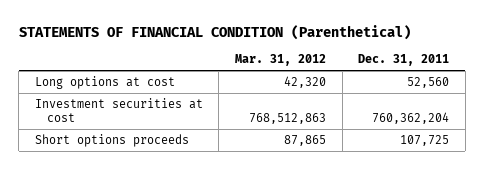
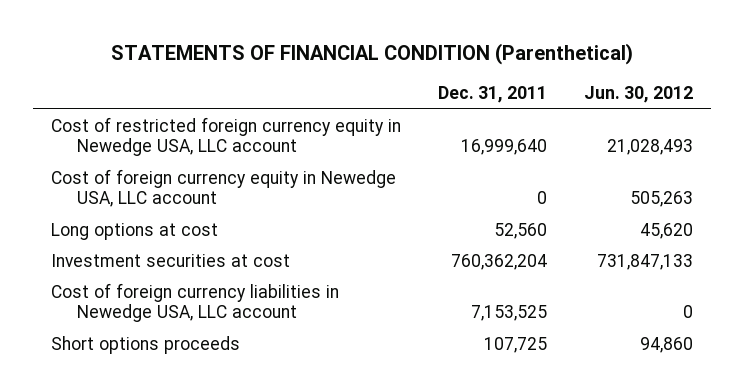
[234,54,326,67] Mar. 31, 2012 -> none
none -> [583,86,693,104] Jun. 30, 2012
none -> [51,116,402,157] Cost of restricted foreign currency equity in Newedge USA, LLC account
none -> [51,168,397,208] Cost of foreign currency equity in Newedge USA, LLC account
none -> [51,282,340,323] Cost of foreign currency liabilities in Newedge USA, LLC account

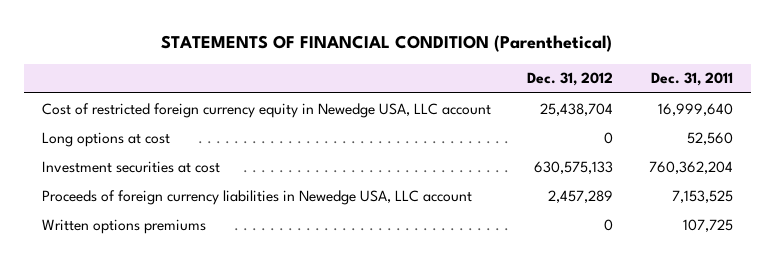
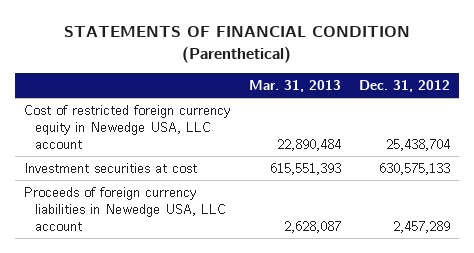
[650,72,733,87] Dec. 31, 2011 -> none
none -> [248,79,341,92] Mar. 31, 2013
[41,131,170,147] Long options at cost -> none
[41,218,206,234] Written options premiums -> none

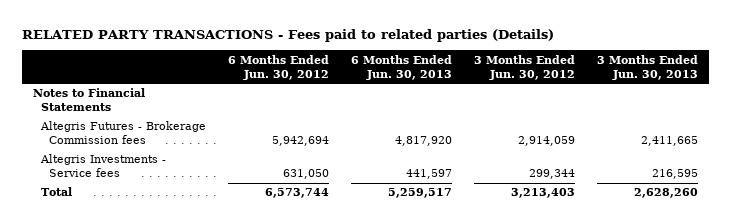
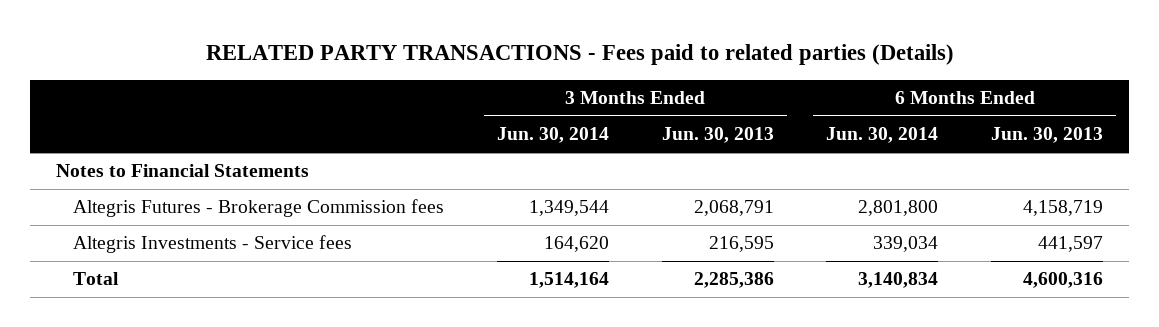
[228,54,330,80] 6 Months Ended Jun. 30, 2012 -> none
[473,54,575,80] 3 Months Ended Jun. 30, 2012 -> none
none -> [497,127,610,144] Jun. 30, 2014
none -> [826,127,939,144] Jun. 30, 2014
[394,136,452,147] 4,817,920 -> [1022,200,1103,217] 4,158,719
[640,136,698,147] 2,411,665 -> [693,200,774,217] 2,068,791
[387,188,452,199] 5,259,517 -> [1022,272,1103,289] 4,600,316
[633,188,698,199] 2,628,260 -> [693,272,774,289] 2,285,386

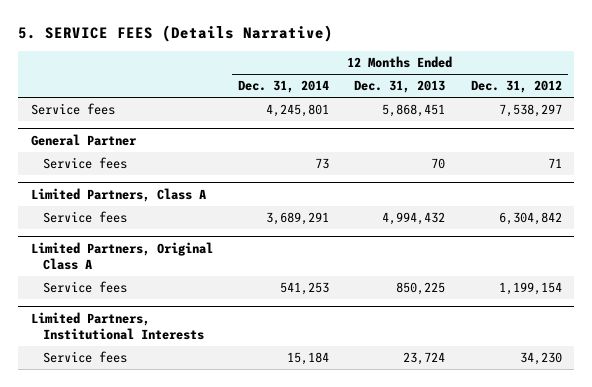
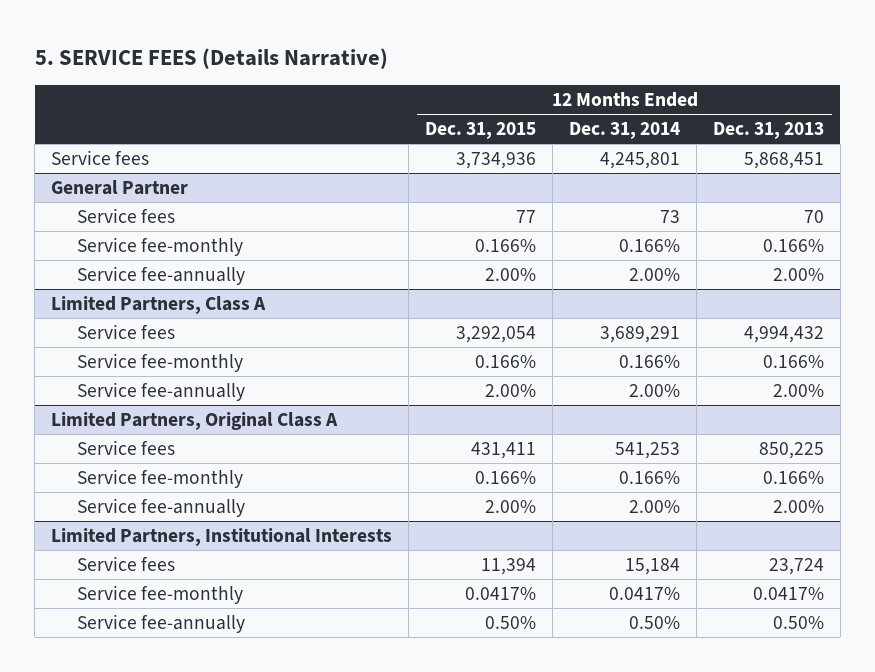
[470,80,562,94] Dec. 31, 2012 -> none
none -> [425,122,537,140] Dec. 31, 2015
none -> [76,237,243,257] Service fee-monthly
none -> [76,266,245,286] Service fee-annually
none -> [76,353,243,373] Service fee-monthly
none -> [76,382,245,402] Service fee-annually
none -> [76,469,243,489] Service fee-monthly
none -> [76,498,245,518] Service fee-annually
none -> [76,585,243,605] Service fee-monthly
none -> [76,614,245,634] Service fee-annually

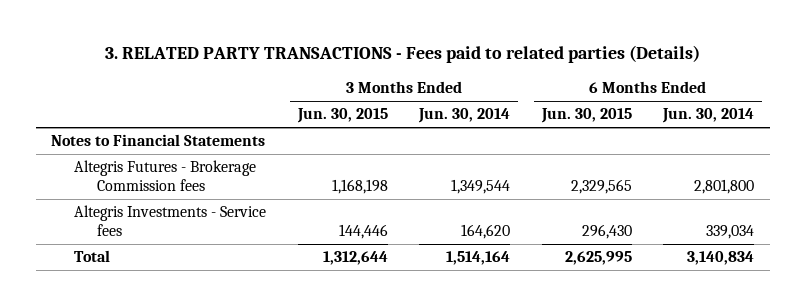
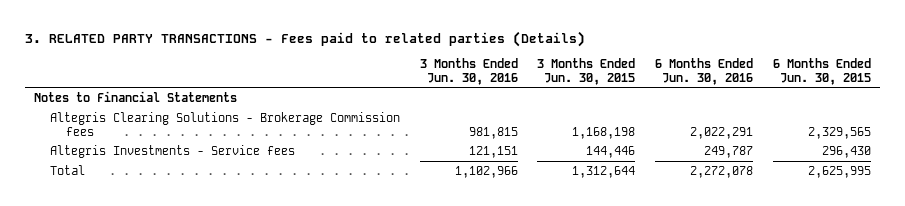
[418,108,511,124] Jun. 30, 2014 -> none
[662,108,755,124] Jun. 30, 2014 -> none
none -> [419,57,518,85] 3 Months Ended Jun. 30, 2016
none -> [655,57,754,85] 6 Months Ended Jun. 30, 2016
[74,160,257,192] Altegris Futures - Brokerage Commission fees -> [50,111,401,136] Altegris Clearing Solutions - Brokerage Commission fees

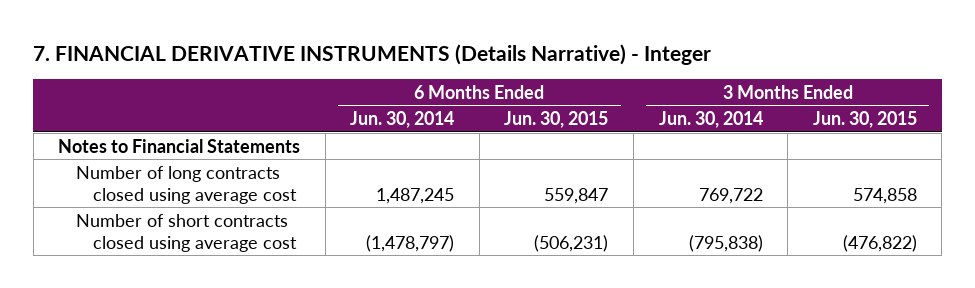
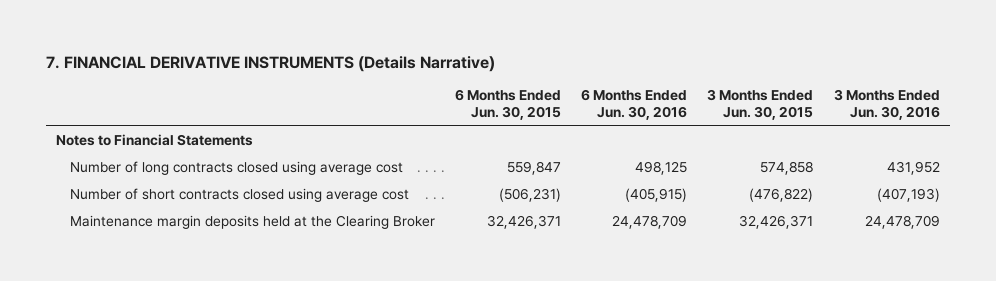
[33,44,712,66] 7. FINANCIAL DERIVATIVE INSTRUMENTS (Details Narrative) - Integer -> [45,55,495,72] 7. FINANCIAL DERIVATIVE INSTRUMENTS (Details Narrative)
[350,111,455,129] Jun. 30, 2014 -> none
[658,111,763,129] Jun. 30, 2014 -> none
none -> [581,88,688,121] 6 Months Ended Jun. 30, 2016
none -> [833,88,940,121] 3 Months Ended Jun. 30, 2016
none -> [69,215,435,230] Maintenance margin deposits held at the Clearing Broker

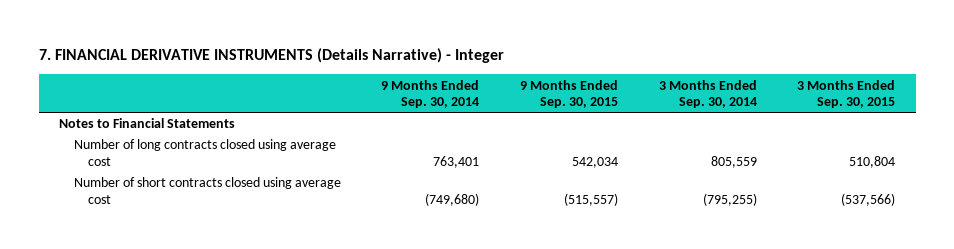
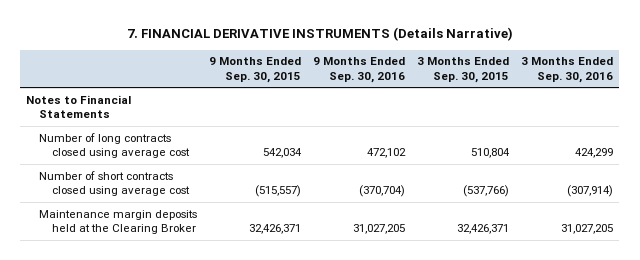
[38,48,504,64] 7. FINANCIAL DERIVATIVE INSTRUMENTS (Details Narrative) - Integer -> [126,27,513,42] 7. FINANCIAL DERIVATIVE INSTRUMENTS (Details Narrative)
[381,79,480,109] 9 Months Ended Sep. 30, 2014 -> none
[658,79,757,109] 3 Months Ended Sep. 30, 2014 -> none
none -> [313,57,406,83] 9 Months Ended Sep. 30, 2016
none -> [521,57,614,83] 3 Months Ended Sep. 30, 2016
[841,192,896,206] (537,566) -> [463,185,510,198] (537,766)
none -> [39,209,198,235] Maintenance margin deposits held at the Clearing Broker

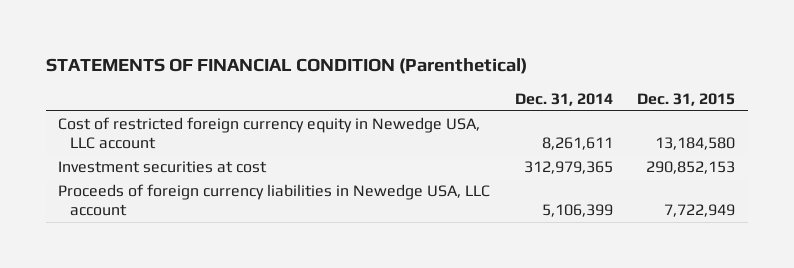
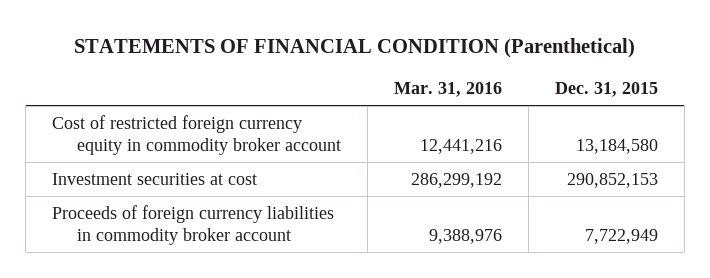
[514,93,613,107] Dec. 31, 2014 -> none
none -> [394,81,503,97] Mar. 31, 2016
[58,117,481,149] Cost of restricted foreign currency equity in Newedge USA, LLC account -> [52,114,342,156] Cost of restricted foreign currency equity in commodity broker account
[58,184,491,216] Proceeds of foreign currency liabilities in Newedge USA, LLC account -> [52,204,335,246] Proceeds of foreign currency liabilities in commodity broker account

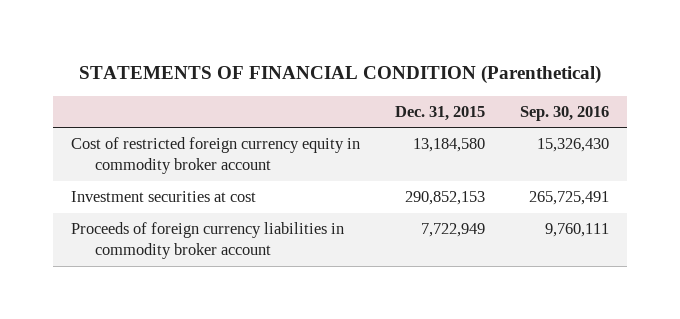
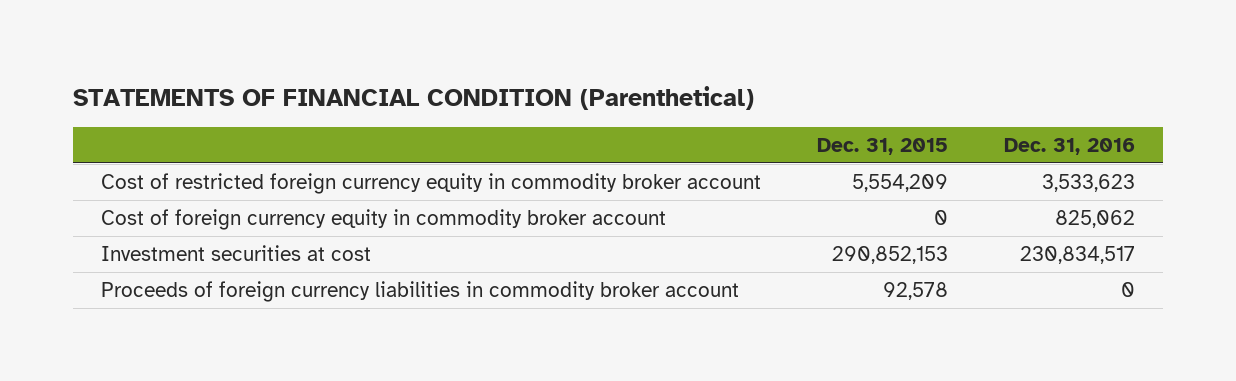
[520,105,610,121] Sep. 30, 2016 -> none
none -> [1003,138,1135,156] Dec. 31, 2016
[413,138,486,153] 13,184,580 -> [851,174,948,193] 5,554,209
none -> [100,209,666,231] Cost of foreign currency equity in commodity broker account
[421,223,486,238] 7,722,949 -> [882,282,948,301] 92,578

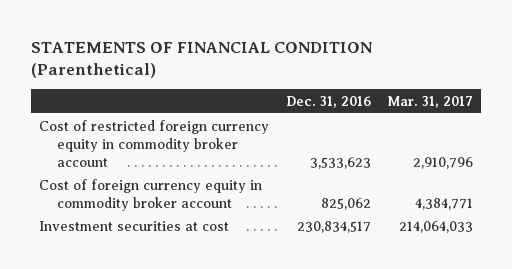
[816,138,948,156] Dec. 31, 2015 -> none
none -> [387,96,474,109] Mar. 31, 2017
[100,281,739,303] Proceeds of foreign currency liabilities in commodity broker account -> none

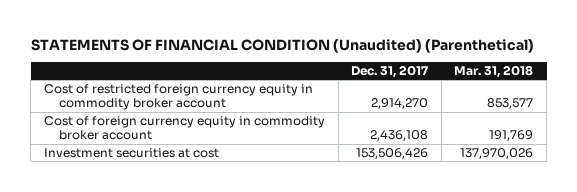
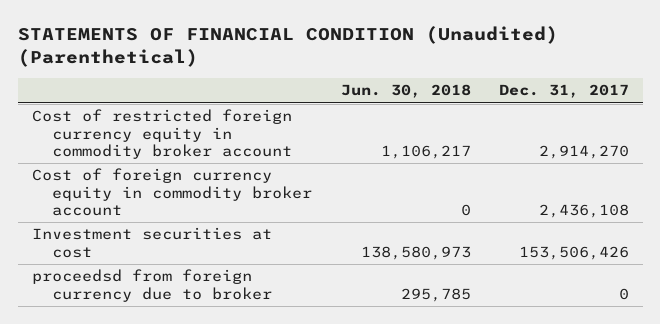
[454,64,534,78] Mar. 31, 2018 -> none
none -> [340,84,471,99] Jun. 30, 2018
none -> [31,269,273,302] proceedsd from foreign currency due to broker

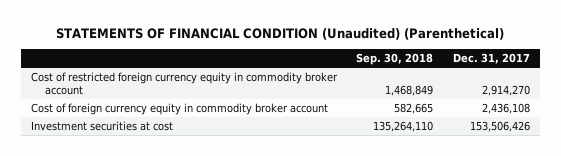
[340,84,471,99] Jun. 30, 2018 -> none
none -> [356,53,434,66] Sep. 30, 2018
[31,269,273,302] proceedsd from foreign currency due to broker -> none

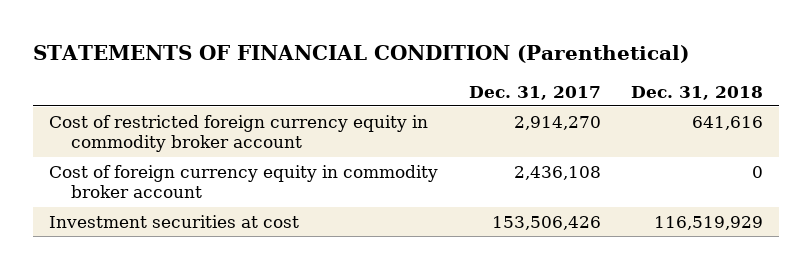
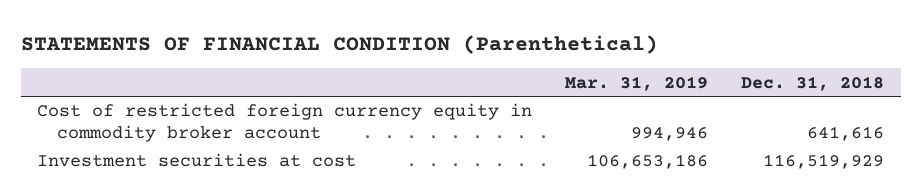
[468,85,601,100] Dec. 31, 2017 -> none
none -> [565,75,709,91] Mar. 31, 2019
[48,164,438,199] Cost of foreign currency equity in commodity broker account -> none

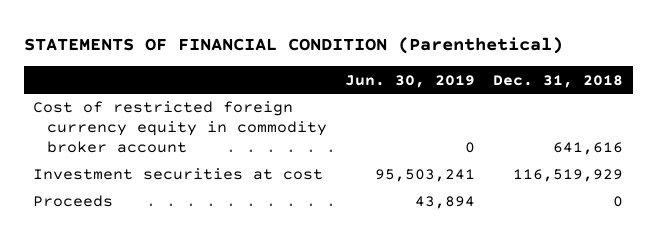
[565,75,709,91] Mar. 31, 2019 -> none
none -> [345,74,476,88] Jun. 30, 2019
none -> [33,195,114,208] Proceeds

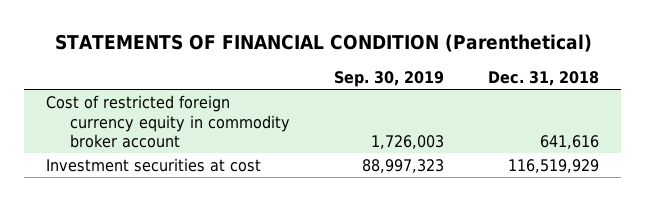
[345,74,476,88] Jun. 30, 2019 -> none
none -> [333,71,444,88] Sep. 30, 2019
[33,195,114,208] Proceeds -> none

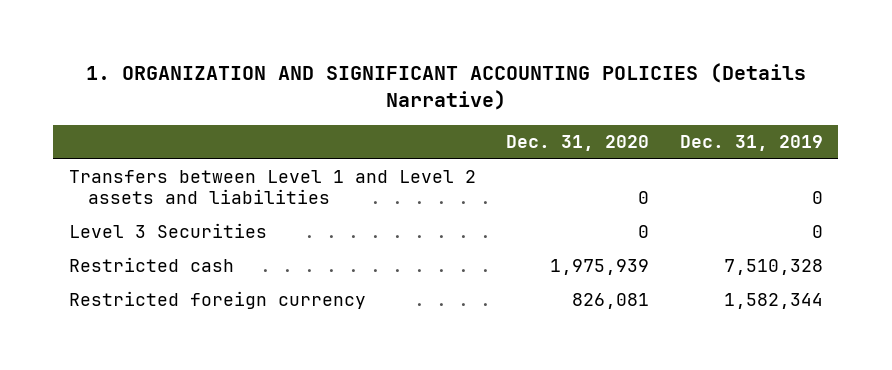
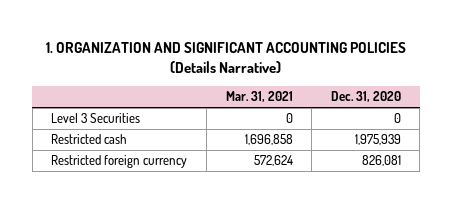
[679,135,823,152] Dec. 31, 2019 -> none
none -> [225,91,293,103] Mar. 31, 2021
[68,170,476,205] Transfers between Level 1 and Level 2 assets and liabilities -> none

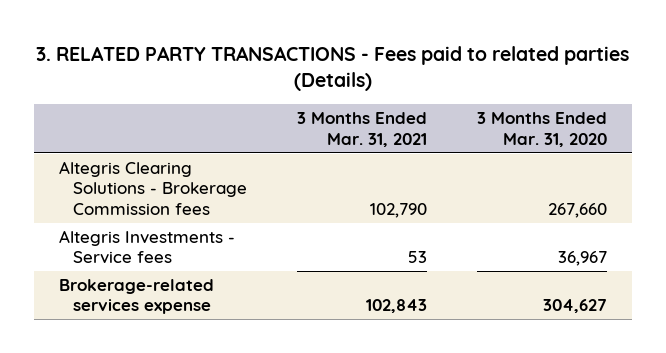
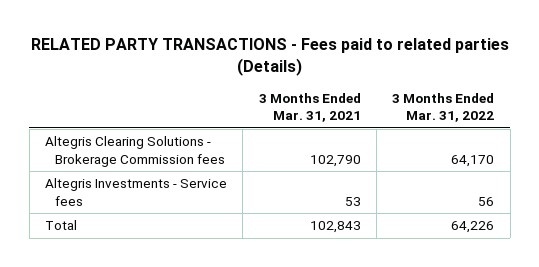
[36,45,630,92] 3. RELATED PARTY TRANSACTIONS - Fees paid to related parties (Details) -> [30,38,509,76] RELATED PARTY TRANSACTIONS - Fees paid to related parties (Details)
[476,112,607,147] 3 Months Ended Mar. 31, 2020 -> none
none -> [392,92,495,123] 3 Months Ended Mar. 31, 2022
[59,278,215,315] Brokerage-related services expense -> [44,220,77,231] Total

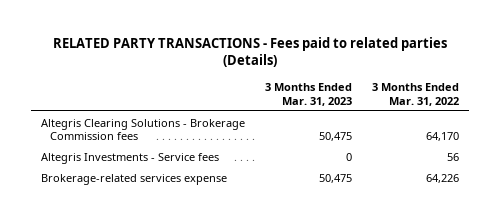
[258,92,361,123] 3 Months Ended Mar. 31, 2021 -> none
none -> [264,83,352,106] 3 Months Ended Mar. 31, 2023
[44,220,77,231] Total -> [40,173,227,185] Brokerage-related services expense

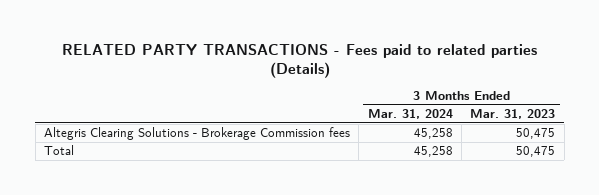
[371,83,459,106] 3 Months Ended Mar. 31, 2022 -> none
none -> [367,109,453,120] Mar. 31, 2024
[40,152,219,164] Altegris Investments - Service fees -> none
[40,173,227,185] Brokerage-related services expense -> [44,145,75,156] Total

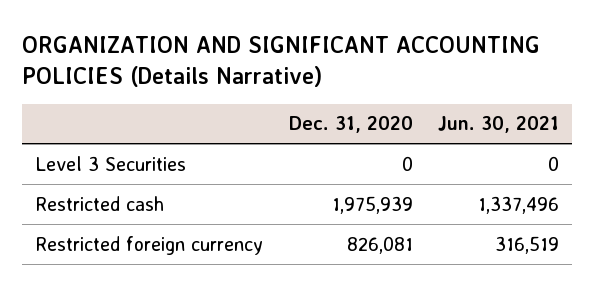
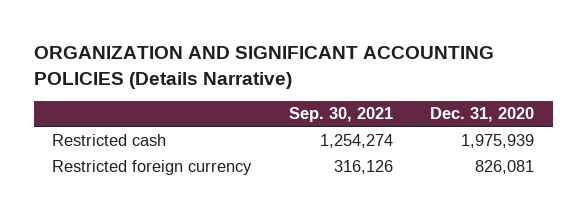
[438,116,560,134] Jun. 30, 2021 -> none
none -> [288,107,393,123] Sep. 30, 2021
[34,155,186,171] Level 3 Securities -> none

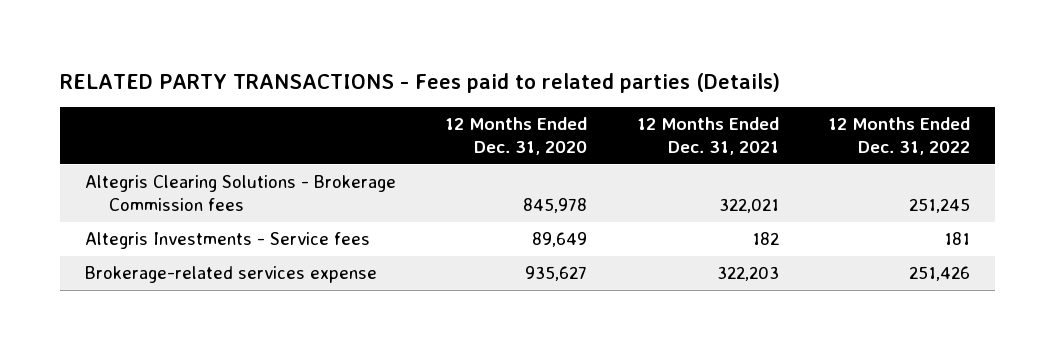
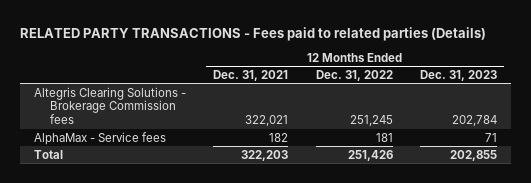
[445,117,588,156] 12 Months Ended Dec. 31, 2020 -> none
none -> [420,69,498,81] Dec. 31, 2023
[84,232,370,250] Altegris Investments - Service fees -> [33,131,166,145] AlphaMax - Service fees
[84,266,377,284] Brokerage-related services expense -> [33,149,63,159] Total

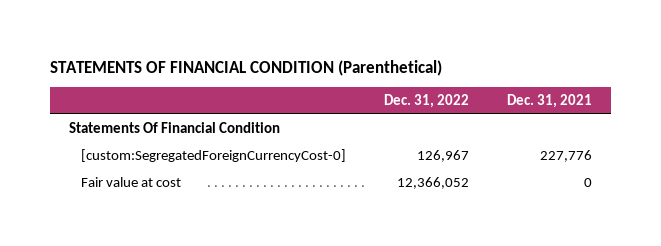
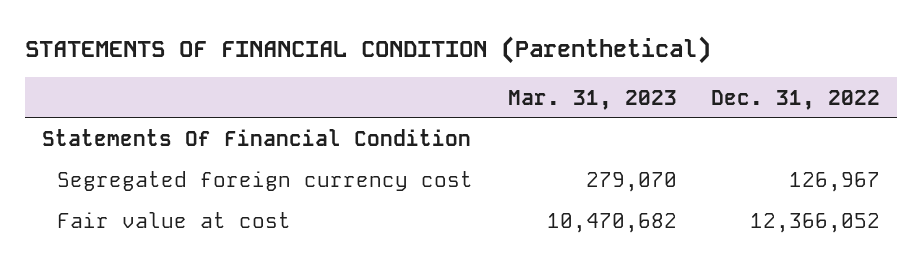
[506,94,592,109] Dec. 31, 2021 -> none
none -> [507,89,677,110] Mar. 31, 2023
[80,149,346,163] [custom:SegregatedForeignCurrencyCost-0] -> [57,171,474,192] Segregated foreign currency cost

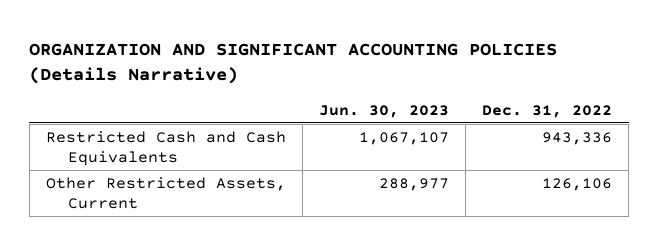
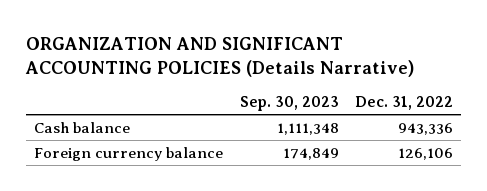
[318,104,449,118] Jun. 30, 2023 -> none
none -> [239,96,339,112] Sep. 30, 2023
[45,130,286,166] Restricted Cash and Cash Equivalents -> [34,121,131,133] Cash balance
[45,176,286,209] Other Restricted Assets, Current -> [34,146,224,161] Foreign currency balance

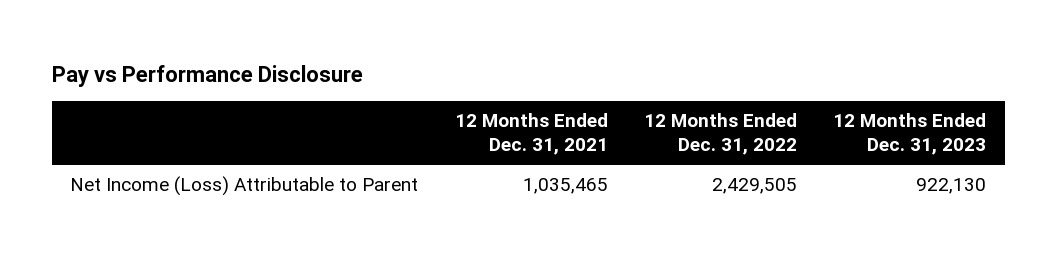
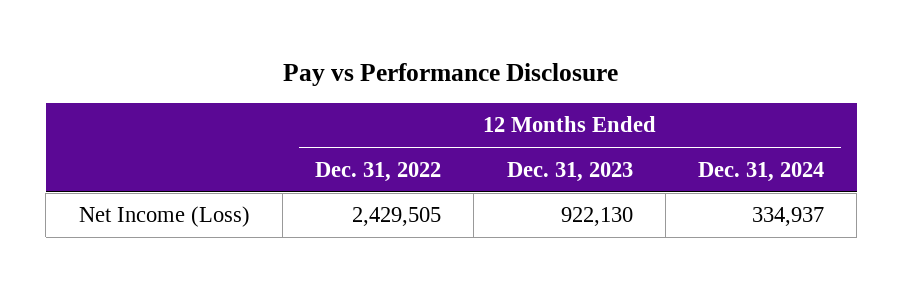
[454,112,608,156] 12 Months Ended Dec. 31, 2021 -> none
none -> [698,161,825,182] Dec. 31, 2024
[70,176,419,197] Net Income (Loss) Attributable to Parent -> [78,206,250,228] Net Income (Loss)

